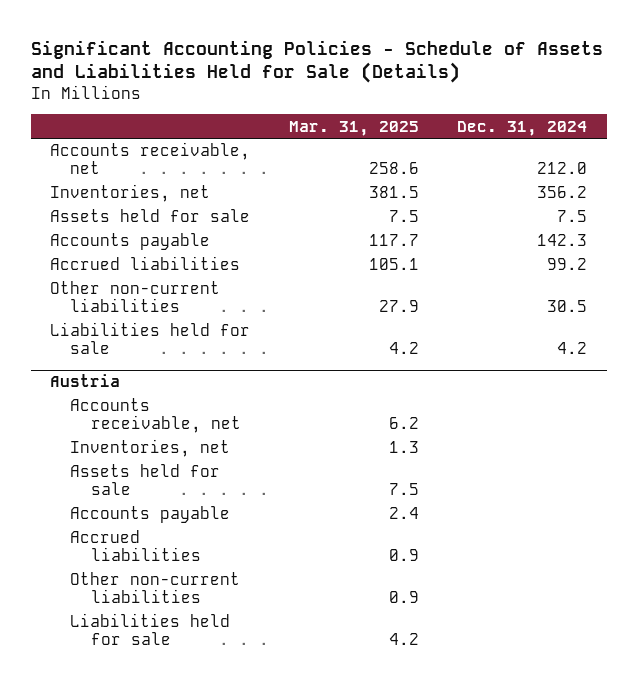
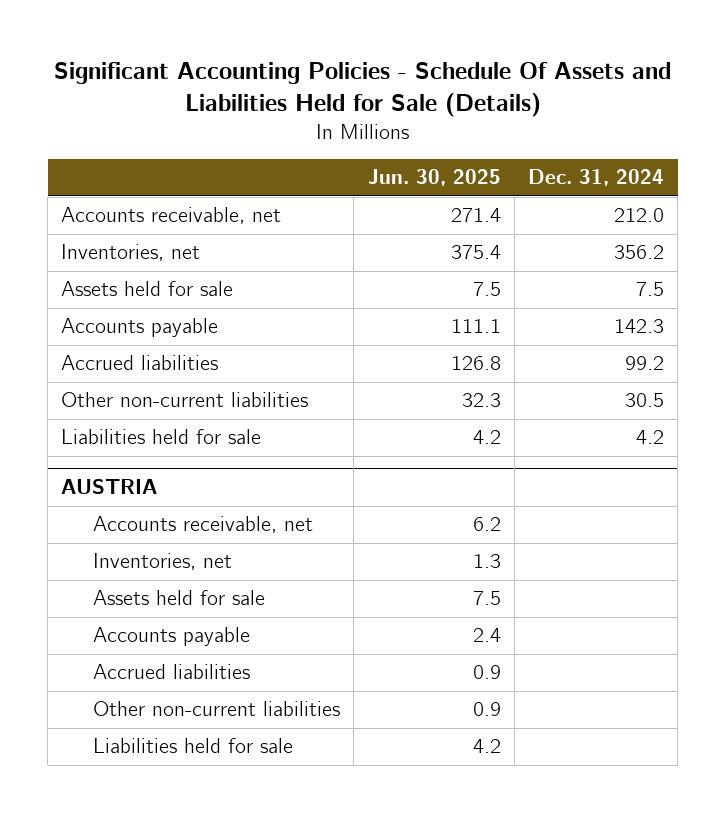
[30,39,603,84] Significant Accounting Policies - Schedule of Assets and Liabilities Held for Sale (Details) -> [53,62,671,118] Significant Accounting Policies - Schedule Of Assets and Liabilities Held for Sale (Details)
[288,120,419,136] Mar. 31, 2025 -> none
none -> [367,169,501,187] Jun. 30, 2025
[50,374,121,388] Austria -> [61,479,158,495] AUSTRIA

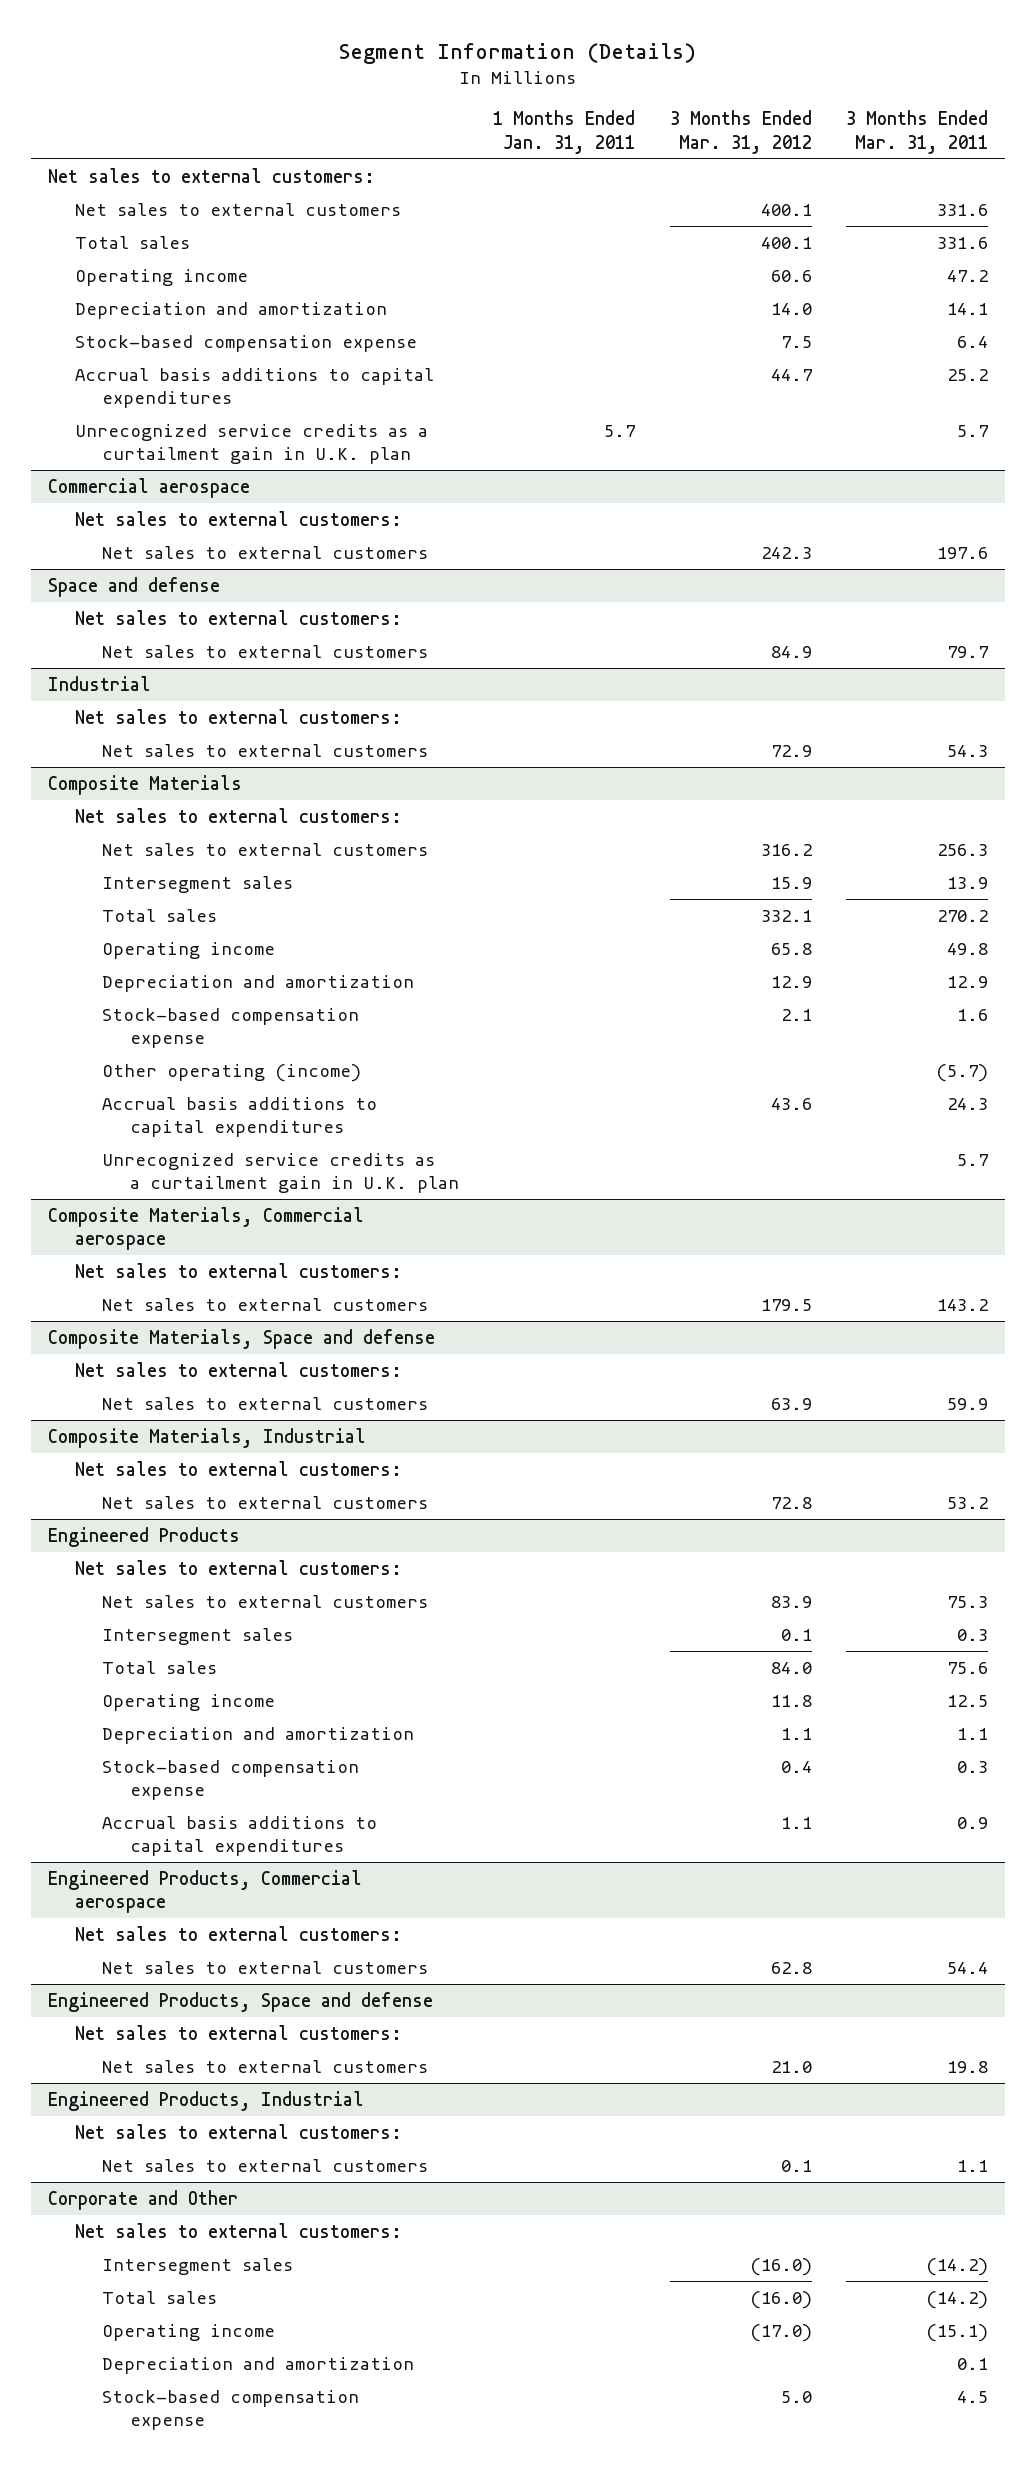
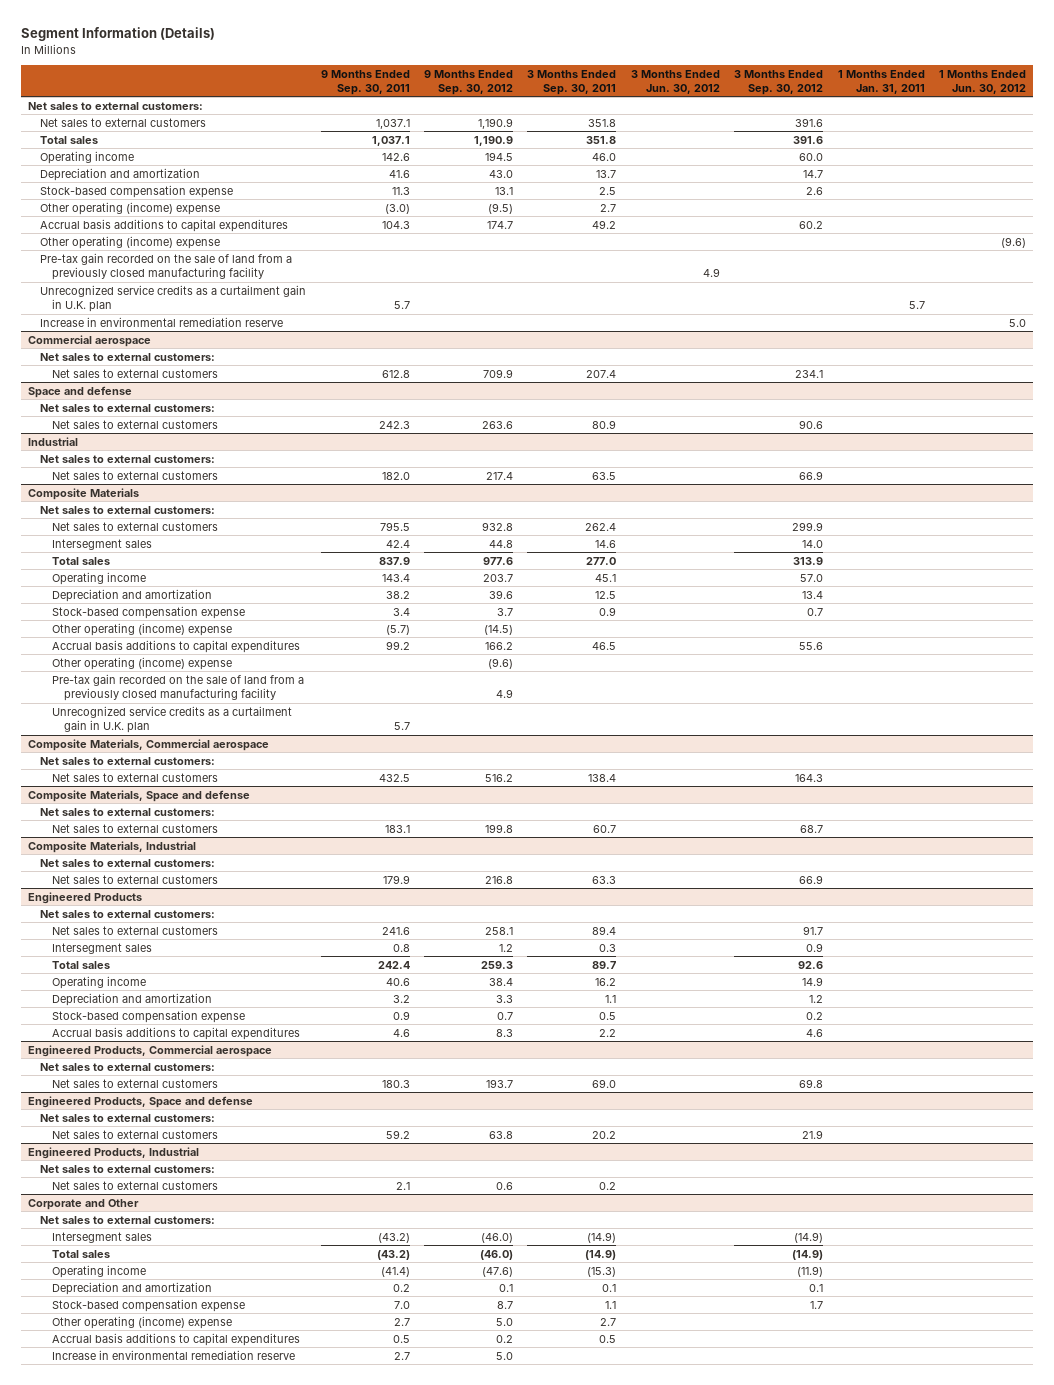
[669,110,812,154] 3 Months Ended Mar. 31, 2012 -> none
[846,110,989,154] 3 Months Ended Mar. 31, 2011 -> none
none -> [320,69,410,95] 9 Months Ended Sep. 30, 2011
none -> [423,69,513,95] 9 Months Ended Sep. 30, 2012
none -> [527,69,617,95] 3 Months Ended Sep. 30, 2011
none -> [630,69,720,94] 3 Months Ended Jun. 30, 2012
none -> [734,69,824,95] 3 Months Ended Sep. 30, 2012
none -> [938,69,1026,94] 1 Months Ended Jun. 30, 2012
none -> [40,201,221,215] Other operating (income) expense
none -> [40,235,221,249] Other operating (income) expense
none -> [40,252,293,280] Pre-tax gain recorded on the sale of land from a previously closed manufacturing facility
none -> [40,316,284,327] Increase in environmental remediation reserve
[102,1063,362,1082] Other operating (income) -> [52,622,233,636] Other operating (income) expense
none -> [52,656,233,670] Other operating (income) expense
none -> [52,673,305,701] Pre-tax gain recorded on the sale of land from a previously closed manufacturing facility
none -> [52,1315,233,1329] Other operating (income) expense
none -> [52,1332,301,1346] Accrual basis additions to capital expenditures
none -> [52,1349,296,1360] Increase in environmental remediation reserve

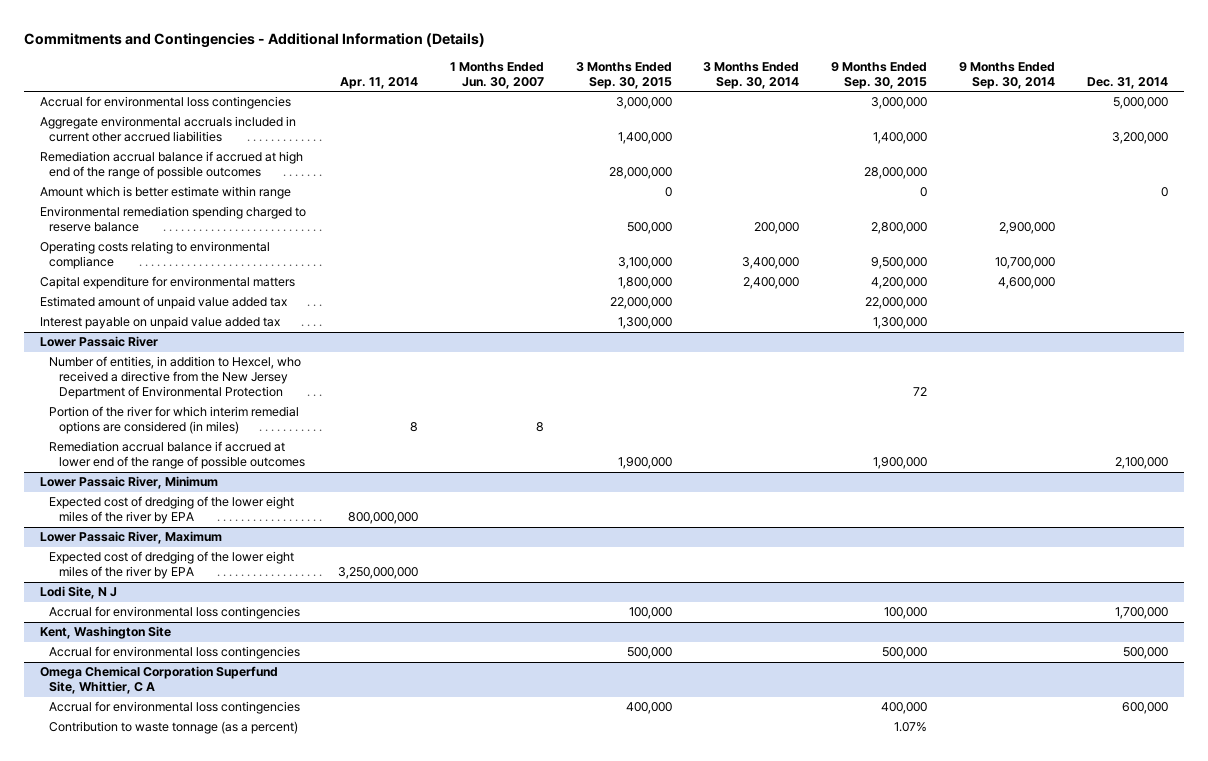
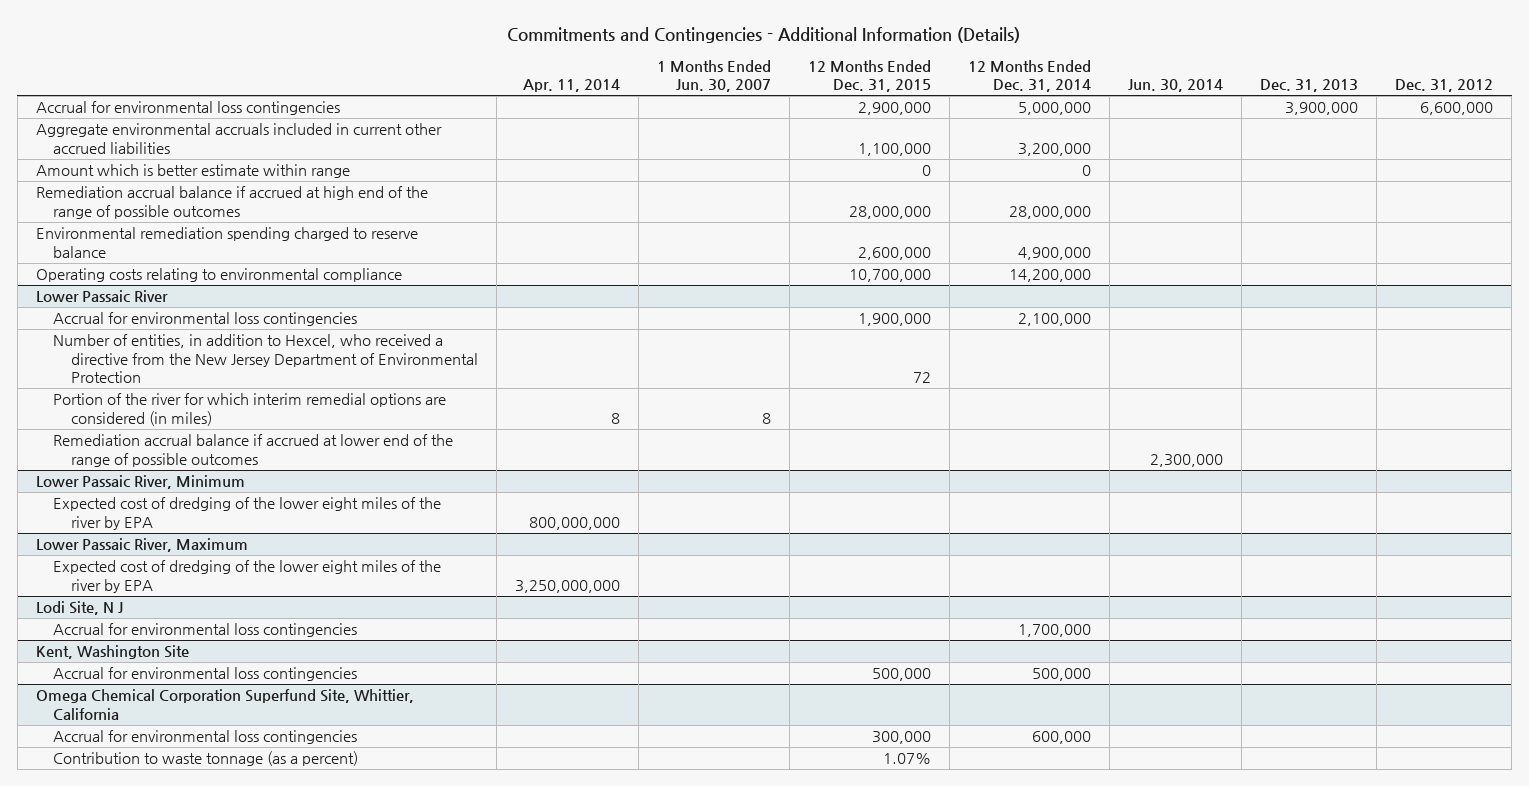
[575,61,672,89] 3 Months Ended Sep. 30, 2015 -> none
[703,61,800,89] 3 Months Ended Sep. 30, 2014 -> none
[831,61,928,89] 9 Months Ended Sep. 30, 2015 -> none
[958,61,1055,89] 9 Months Ended Sep. 30, 2014 -> none
[1086,76,1168,89] Dec. 31, 2014 -> none
none -> [808,59,932,93] 12 Months Ended Dec. 31, 2015
none -> [968,59,1092,93] 12 Months Ended Dec. 31, 2014
none -> [1128,79,1224,93] Jun. 30, 2014
none -> [1260,79,1359,93] Dec. 31, 2013
none -> [1395,79,1494,93] Dec. 31, 2012
[40,151,304,180] Remediation accrual balance if accrued at high end of the range of possible outcomes -> [35,186,428,219] Remediation accrual balance if accrued at high end of the range of possible outcomes
[40,276,296,290] Capital expenditure for environmental matters -> none
[40,296,288,310] Estimated amount of unpaid value added tax -> none
[40,316,281,330] Interest payable on unpaid value added tax -> none
none -> [53,312,358,327] Accrual for environmental loss contingencies
[40,666,279,695] Omega Chemical Corporation Superfund Site, Whittier, C A -> [35,689,414,720] Omega Chemical Corporation Superfund Site, Whittier, California

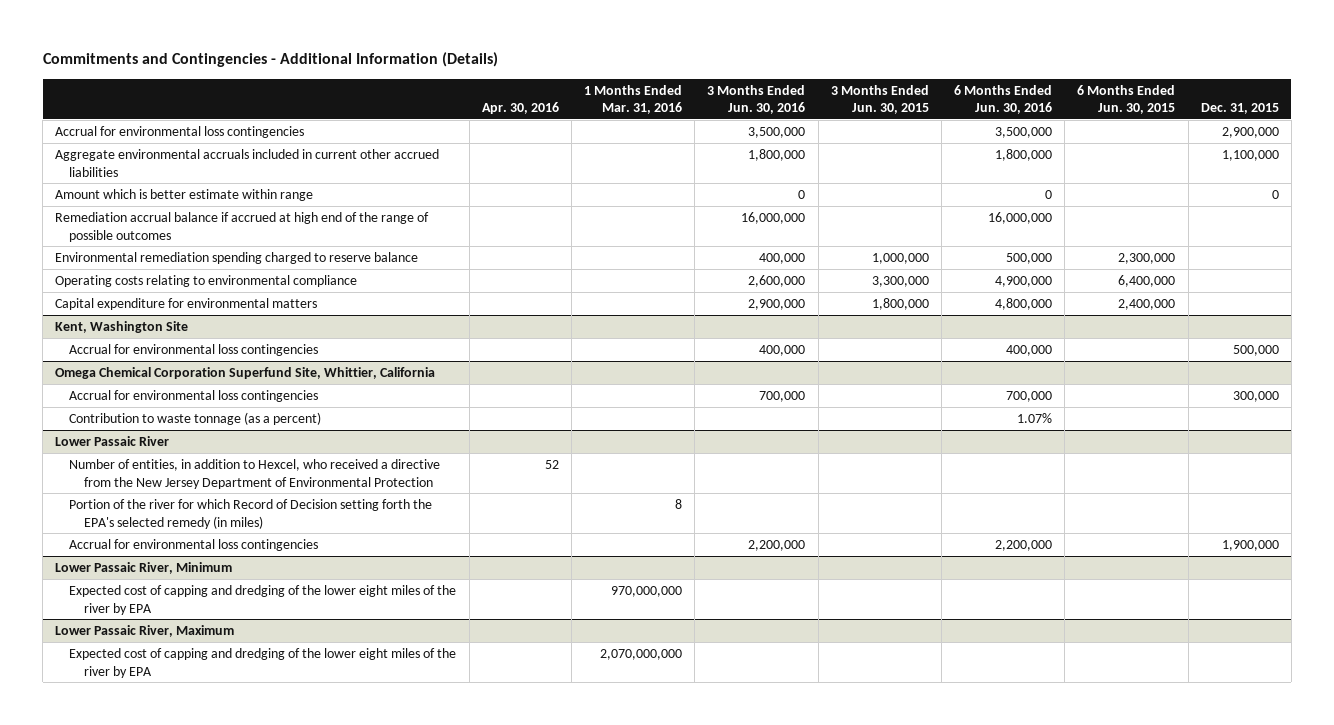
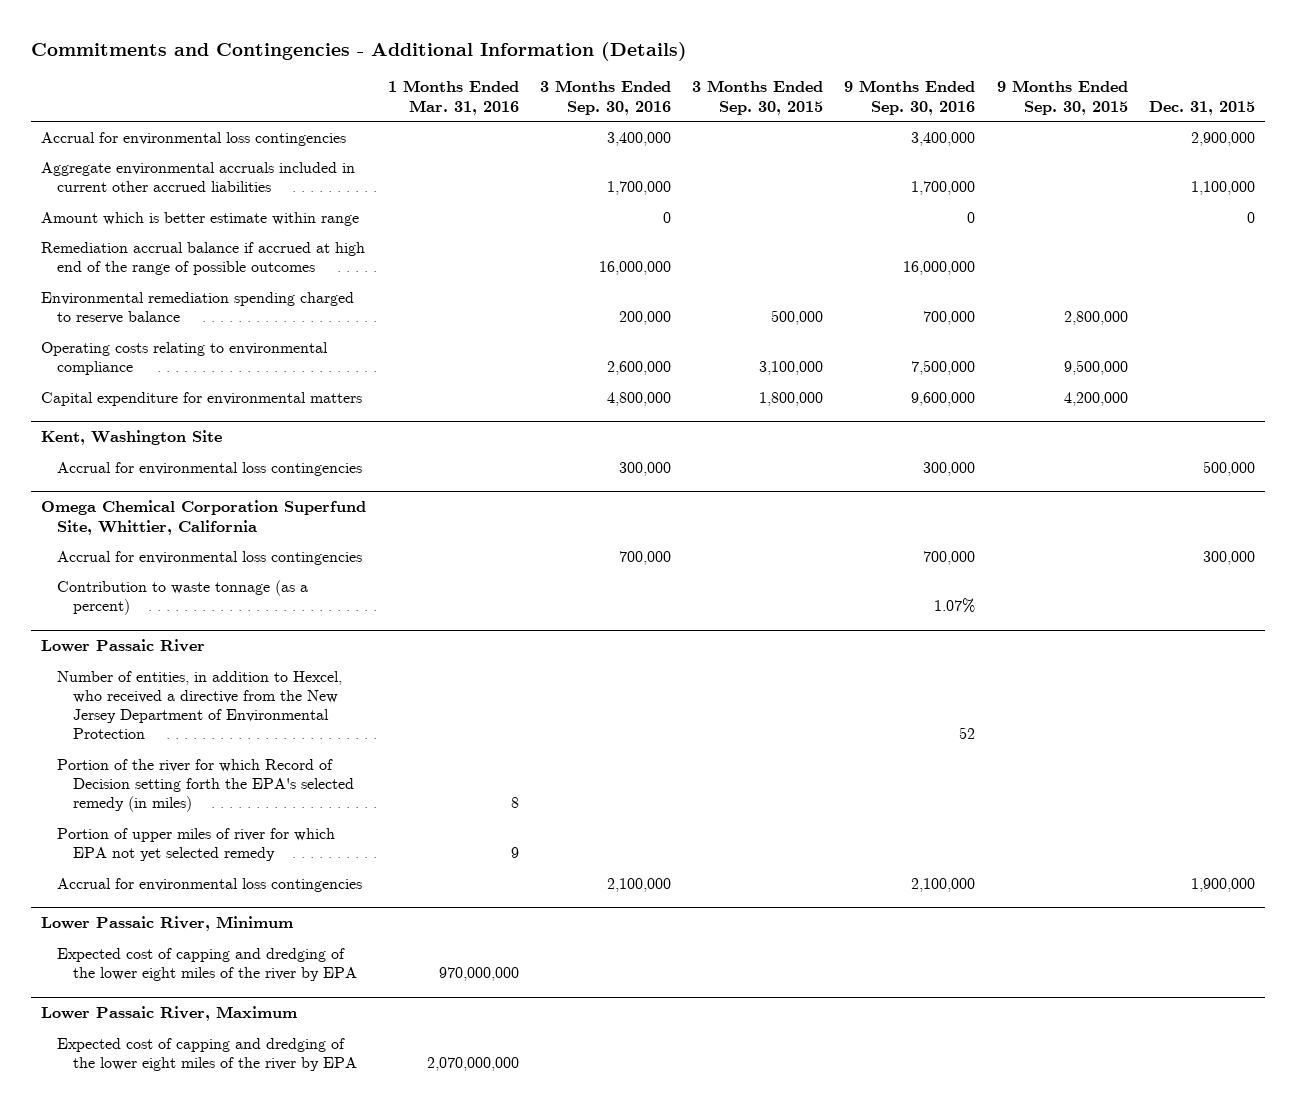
[481,102,559,115] Apr. 30, 2016 -> none
[707,84,806,115] 3 Months Ended Jun. 30, 2016 -> none
[830,84,929,115] 3 Months Ended Jun. 30, 2015 -> none
[954,84,1053,115] 6 Months Ended Jun. 30, 2016 -> none
[1077,84,1176,115] 6 Months Ended Jun. 30, 2015 -> none
none -> [539,80,671,115] 3 Months Ended Sep. 30, 2016
none -> [692,80,824,115] 3 Months Ended Sep. 30, 2015
none -> [844,80,976,115] 9 Months Ended Sep. 30, 2016
none -> [996,80,1128,115] 9 Months Ended Sep. 30, 2015
none -> [57,827,336,861] Portion of upper miles of river for which EPA not yet selected remedy

